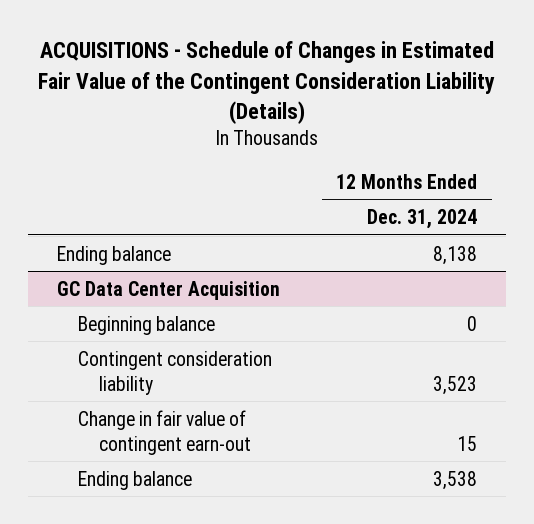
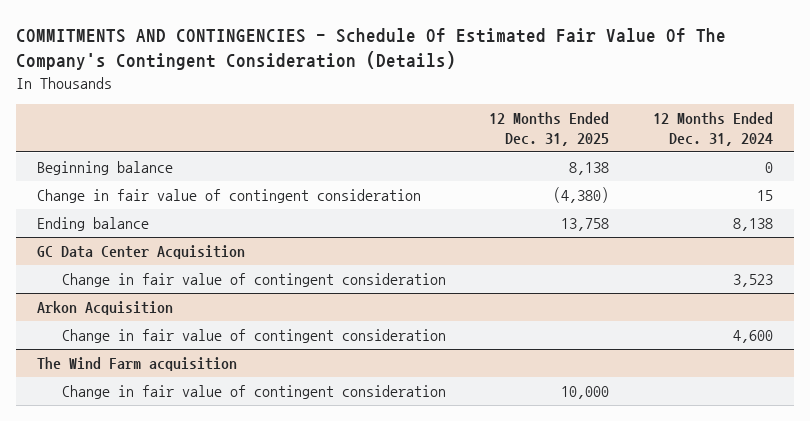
[38,41,496,124] ACQUISITIONS - Schedule of Changes in Estimated Fair Value of the Contingent Consideration Liability (Details) -> [15,27,726,70] COMMITMENTS AND CONTINGENCIES - Schedule Of Estimated Fair Value Of The Company's Contingent Consideration (Details)
none -> [489,111,610,147] 12 Months Ended Dec. 31, 2025
none -> [37,161,174,176] Beginning balance
none -> [37,189,422,204] Change in fair value of contingent consideration
[77,315,215,335] Beginning balance -> none
[77,350,272,395] Contingent consideration liability -> none
[77,470,192,490] Ending balance -> none
[77,409,251,455] Change in fair value of contingent earn-out -> [61,273,446,288] Change in fair value of contingent consideration
[457,435,478,451] 15 -> [732,274,773,288] 3,523
none -> [37,301,174,316] Arkon Acquisition
none -> [61,329,446,344] Change in fair value of contingent consideration
none -> [37,357,238,372] The Wind Farm acquisition
none -> [61,385,446,400] Change in fair value of contingent consideration

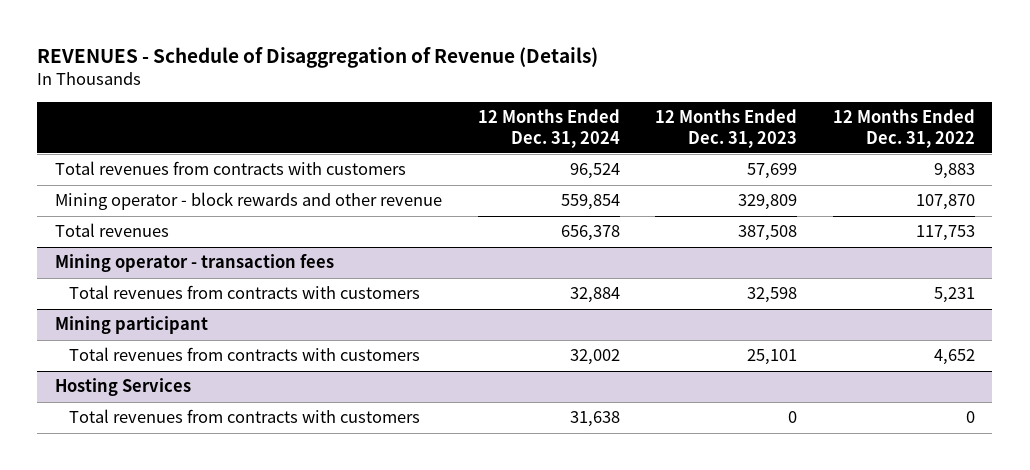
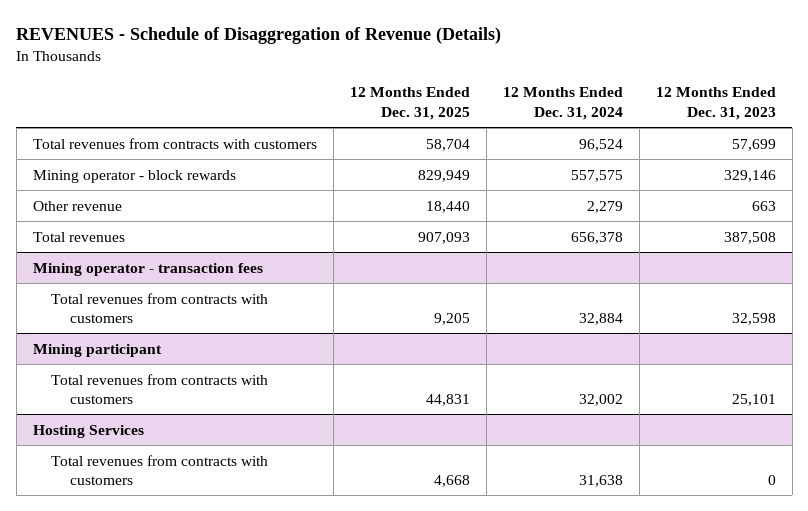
[832,108,975,148] 12 Months Ended Dec. 31, 2022 -> none
none -> [349,87,470,120] 12 Months Ended Dec. 31, 2025
[55,192,443,211] Mining operator - block rewards and other revenue -> [32,169,236,183] Mining operator - block rewards
[560,194,620,211] 559,854 -> [570,169,623,182] 557,575
[738,194,798,211] 329,809 -> [723,169,776,182] 329,146
none -> [32,200,122,211] Other revenue

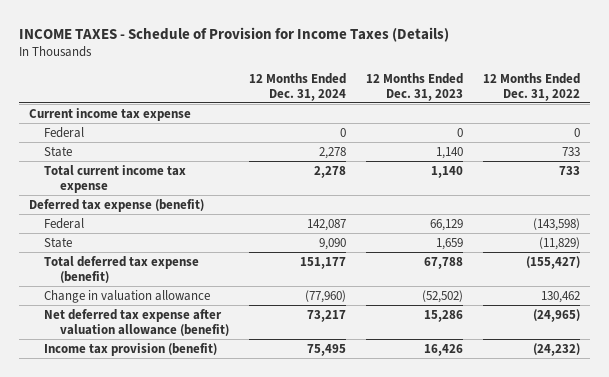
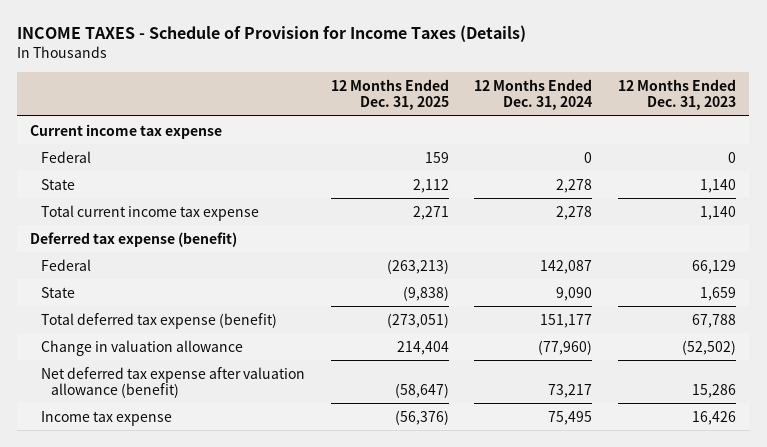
[482,72,580,101] 12 Months Ended Dec. 31, 2022 -> none
none -> [330,78,449,111] 12 Months Ended Dec. 31, 2025
[44,342,218,356] Income tax provision (benefit) -> [40,410,172,426] Income tax expense

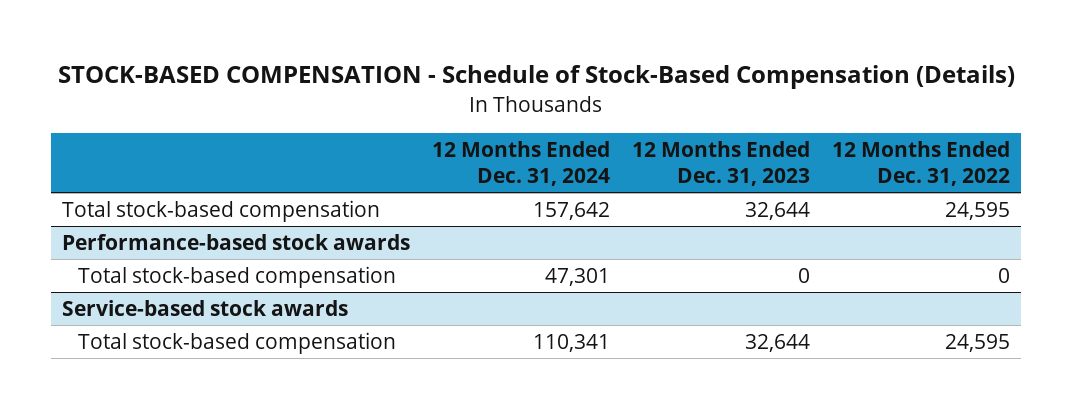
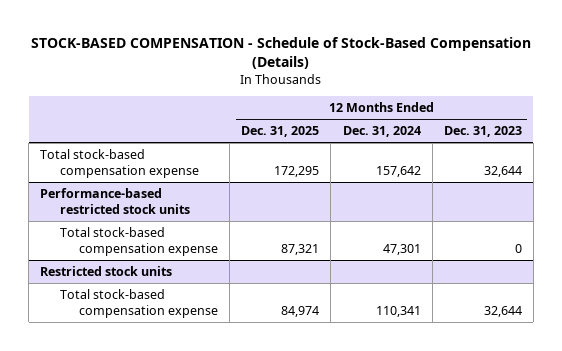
[832,140,1011,187] 12 Months Ended Dec. 31, 2022 -> none
none -> [241,126,320,138] Dec. 31, 2025
[61,200,380,223] Total stock-based compensation -> [40,149,199,178] Total stock-based compensation expense
[61,234,410,251] Performance-based stock awards -> [40,188,190,214] Performance-based restricted stock units
[77,266,396,289] Total stock-based compensation -> [59,227,219,256] Total stock-based compensation expense
[61,300,348,317] Service-based stock awards -> [40,266,173,277] Restricted stock units
[77,332,396,355] Total stock-based compensation -> [59,289,219,318] Total stock-based compensation expense

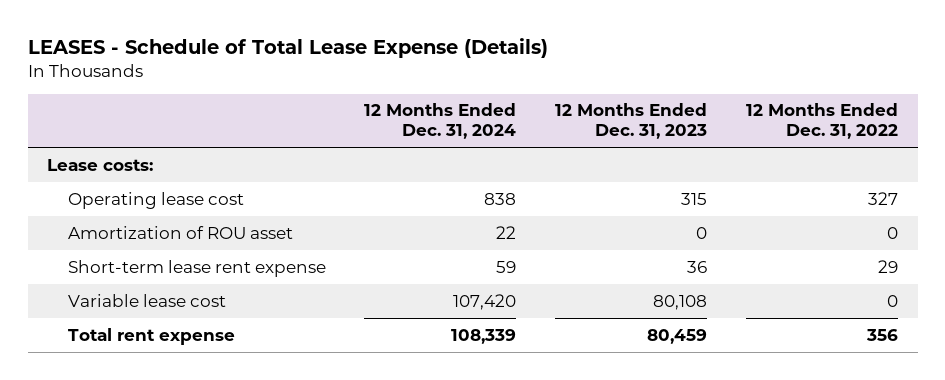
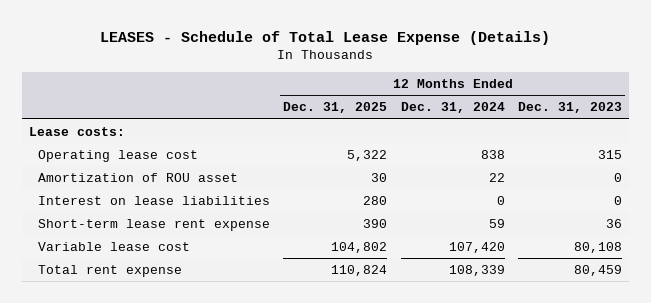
[746,103,899,140] 12 Months Ended Dec. 31, 2022 -> none
none -> [283,102,388,114] Dec. 31, 2025
none -> [37,195,270,205] Interest on lease liabilities

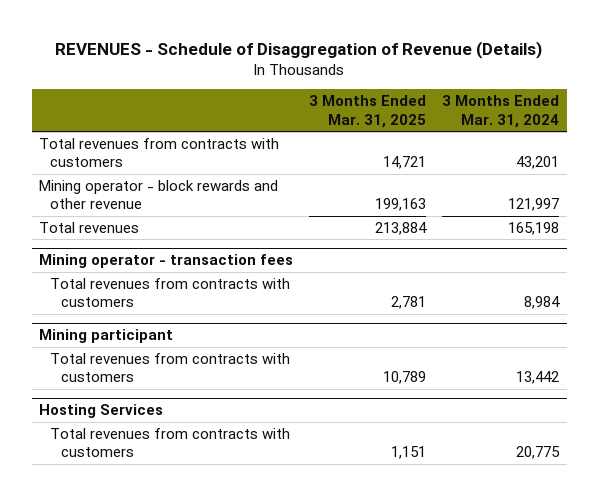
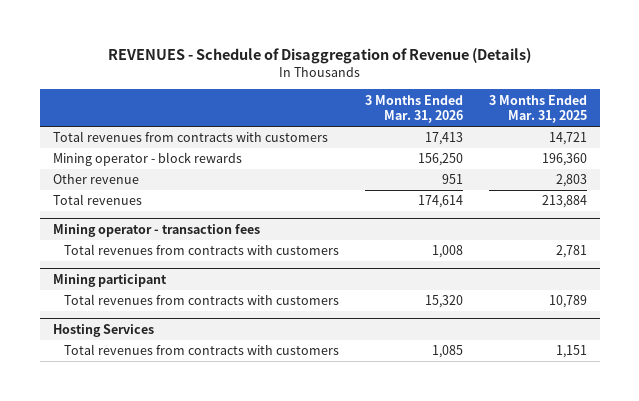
[441,95,559,128] 3 Months Ended Mar. 31, 2024 -> none
none -> [364,94,463,124] 3 Months Ended Mar. 31, 2026
[39,179,279,210] Mining operator - block rewards and other revenue -> [52,152,242,167] Mining operator - block rewards
[375,198,427,212] 199,163 -> [541,153,587,167] 196,360
none -> [52,174,139,185] Other revenue

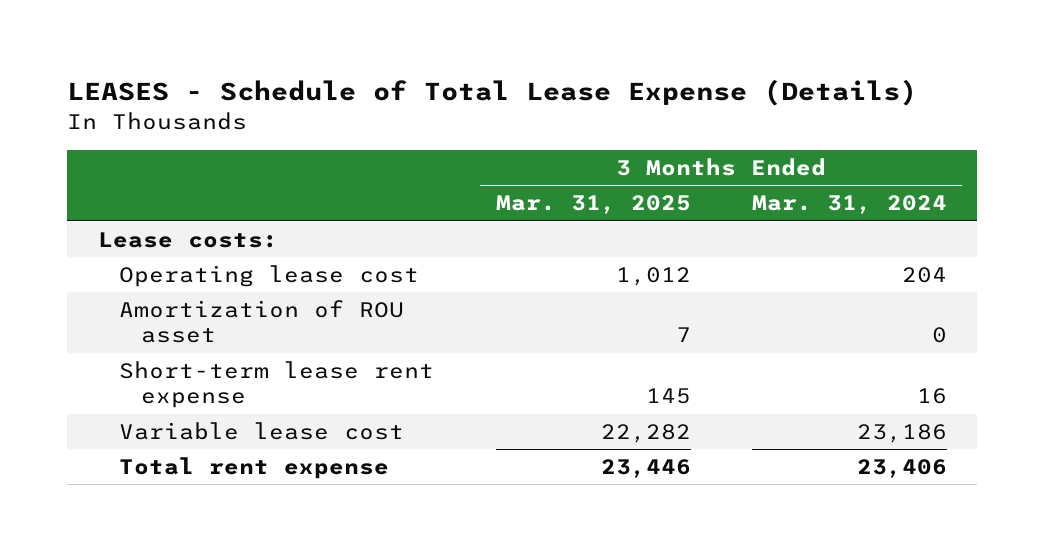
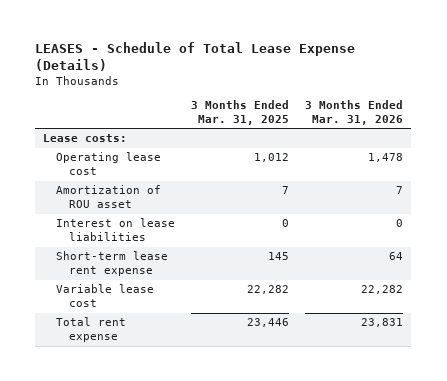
[751,195,947,215] Mar. 31, 2024 -> none
none -> [305,100,404,125] 3 Months Ended Mar. 31, 2026
none -> [56,218,176,242] Interest on lease liabilities

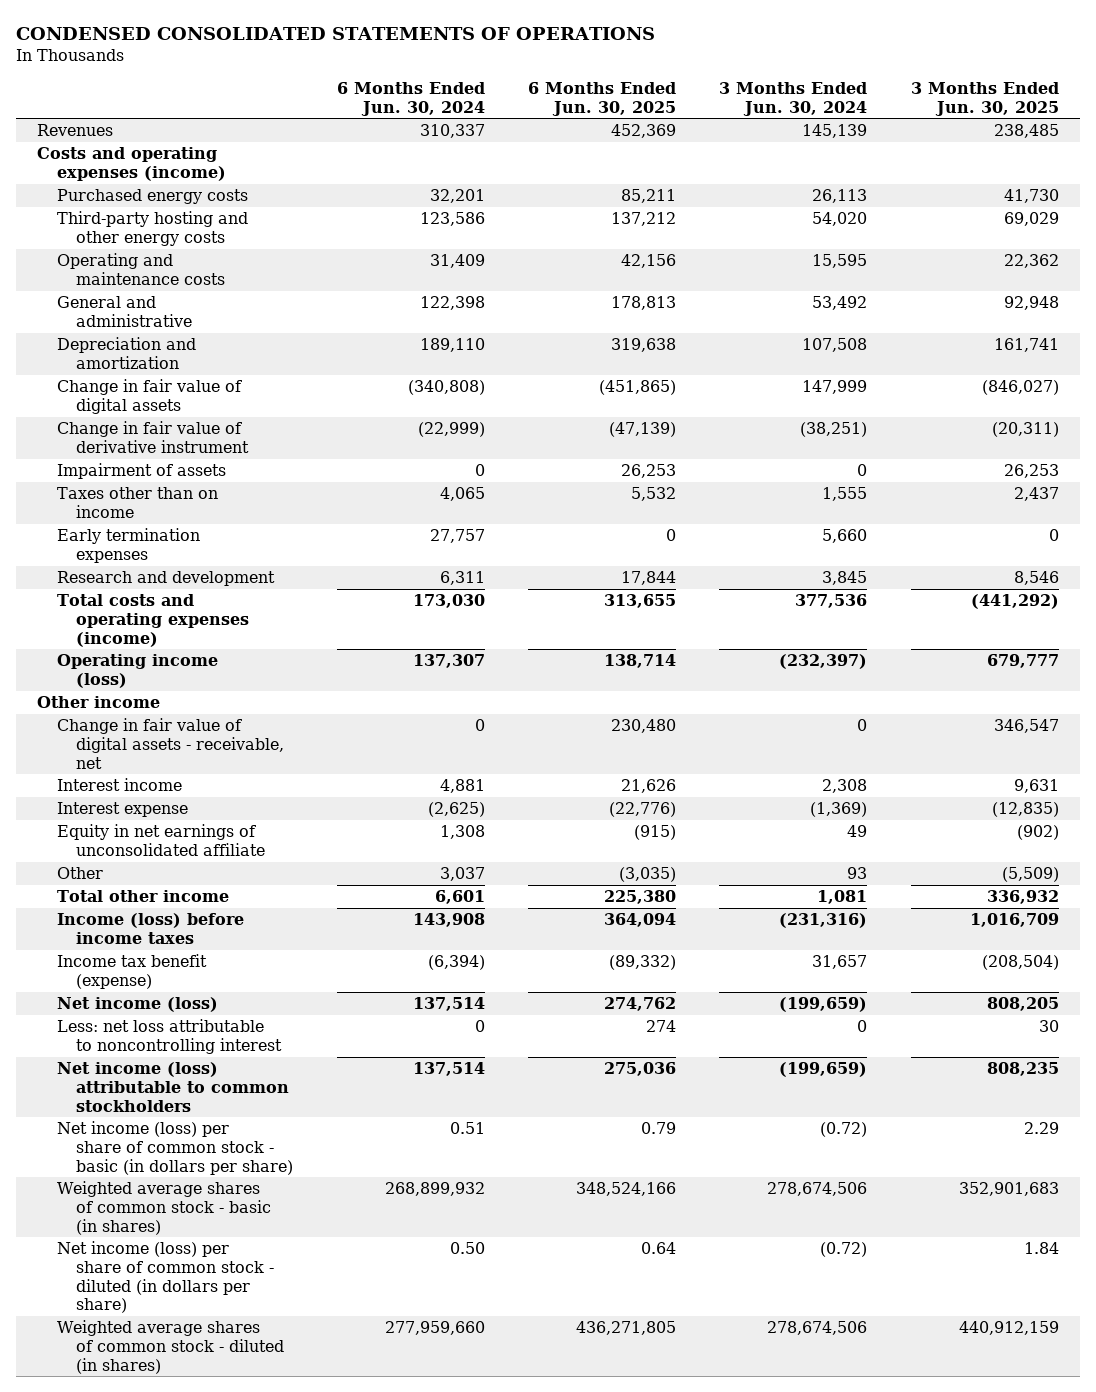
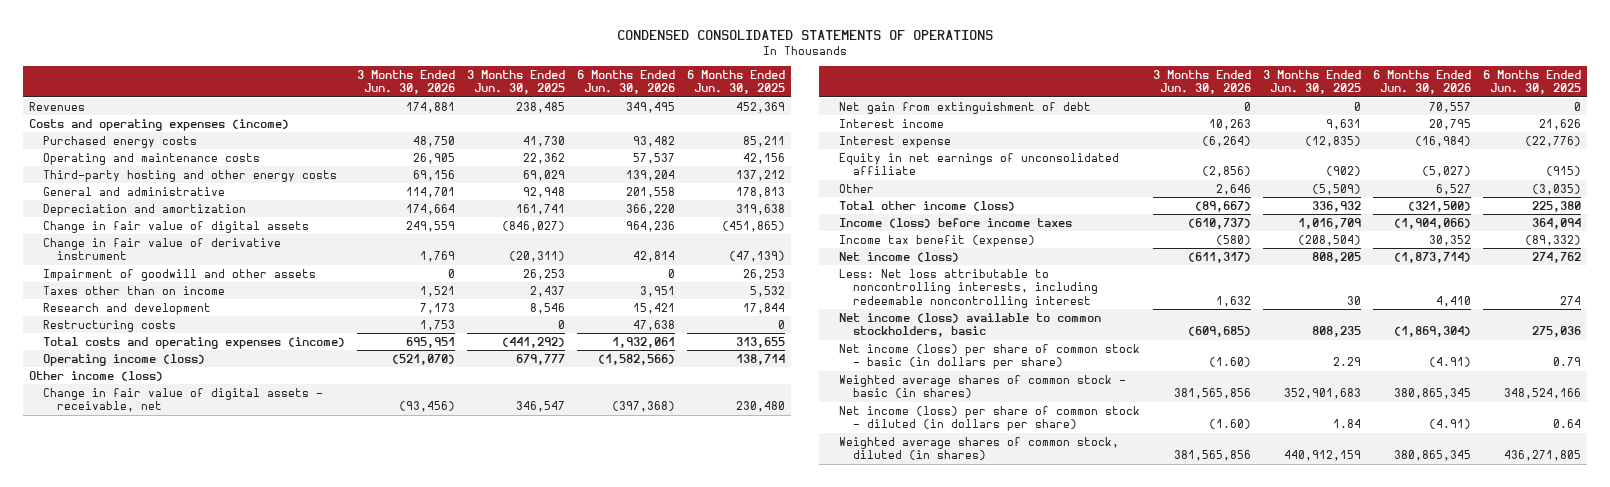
[336,81,485,116] 6 Months Ended Jun. 30, 2024 -> none
[719,81,868,116] 3 Months Ended Jun. 30, 2024 -> none
none -> [357,69,456,95] 3 Months Ended Jun. 30, 2026
none -> [577,69,676,95] 6 Months Ended Jun. 30, 2026
[56,211,248,246] Third-party hosting and other energy costs -> [42,169,337,182] Third-party hosting and other energy costs
[56,463,226,480] Impairment of assets -> [42,268,316,281] Impairment of goodwill and other assets
[56,528,200,563] Early termination expenses -> none
none -> [42,319,176,332] Restructuring costs
[37,696,161,709] Other income -> [28,370,163,381] Other income (loss)
none -> [838,101,1091,114] Net gain from extinguishment of debt
[56,890,229,903] Total other income -> [838,200,1015,211] Total other income (loss)
[56,1019,283,1054] Less: net loss attributable to noncontrolling interest -> [838,268,1098,309] Less: Net loss attributable to noncontrolling interests, including redeemable noncontrolling interest
[56,1062,290,1112] Net income (loss) attributable to common stockholders -> [838,312,1101,338] Net income (loss) available to common stockholders, basic
[56,1320,285,1374] Weighted average shares of common stock - diluted (in shares) -> [838,436,1119,461] Weighted average shares of common stock, diluted (in shares)

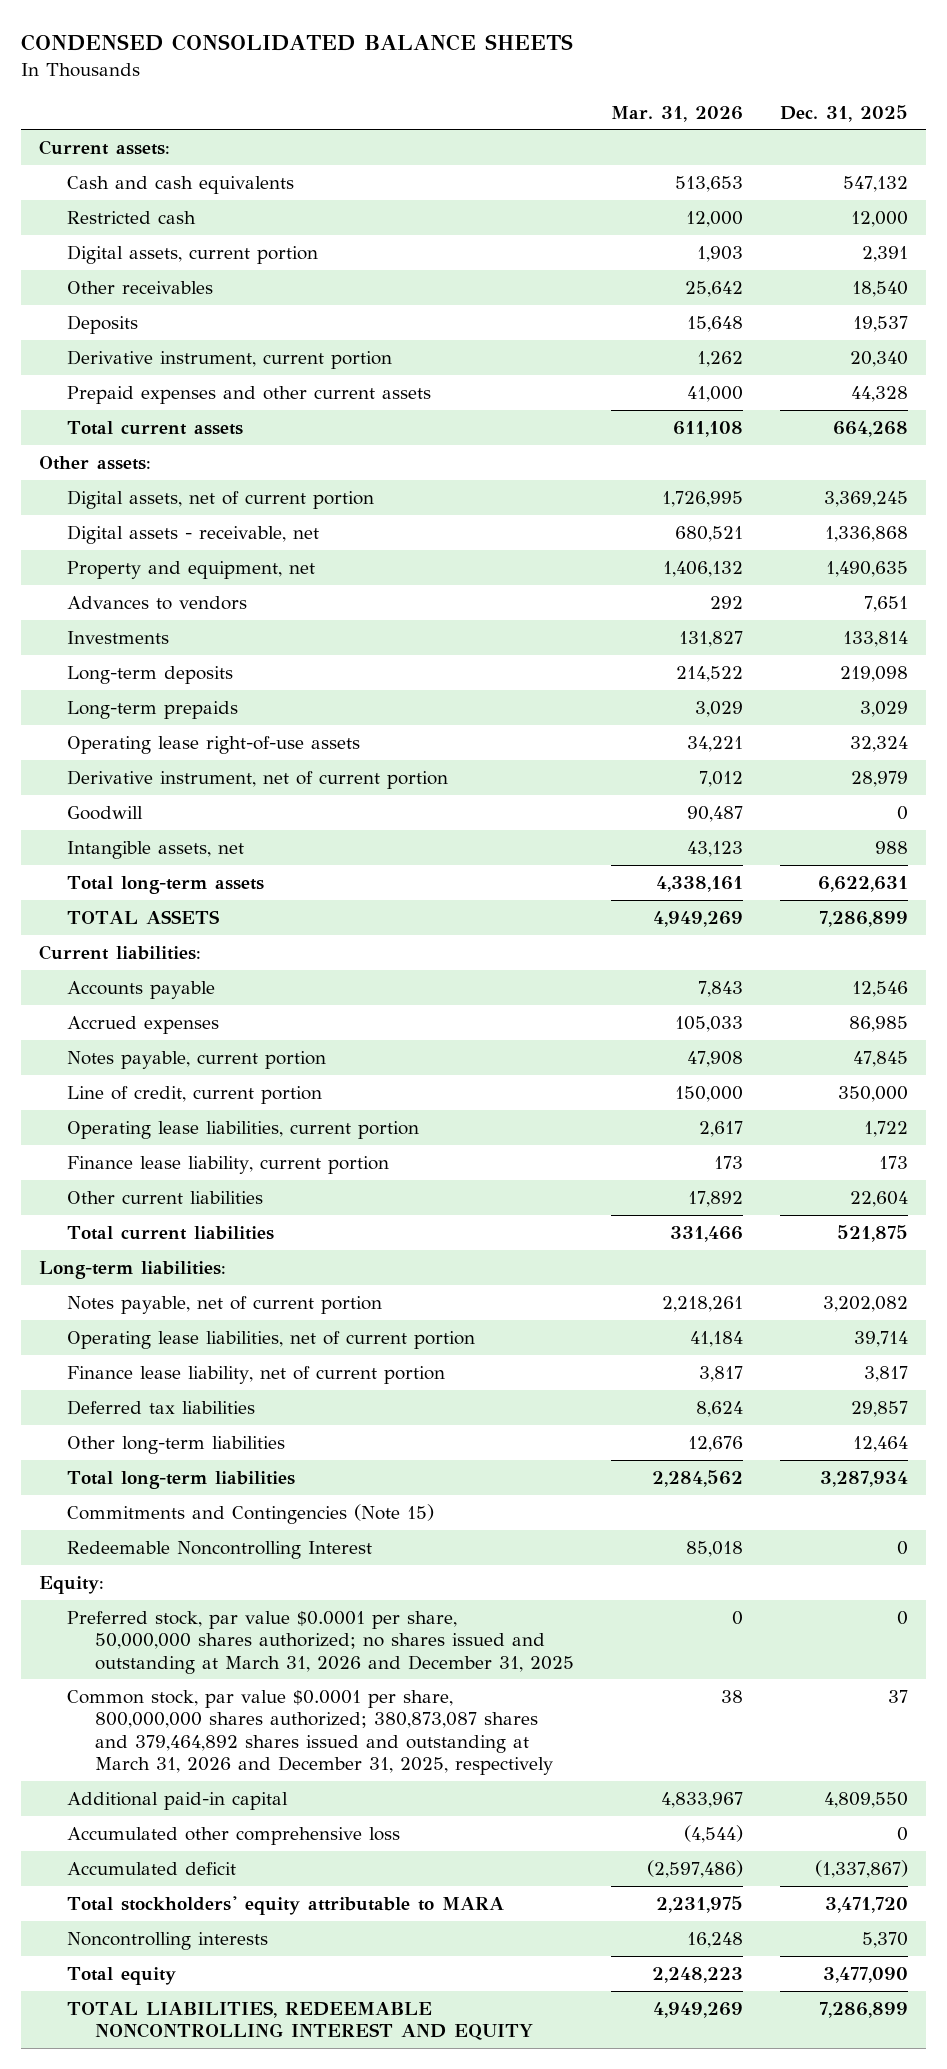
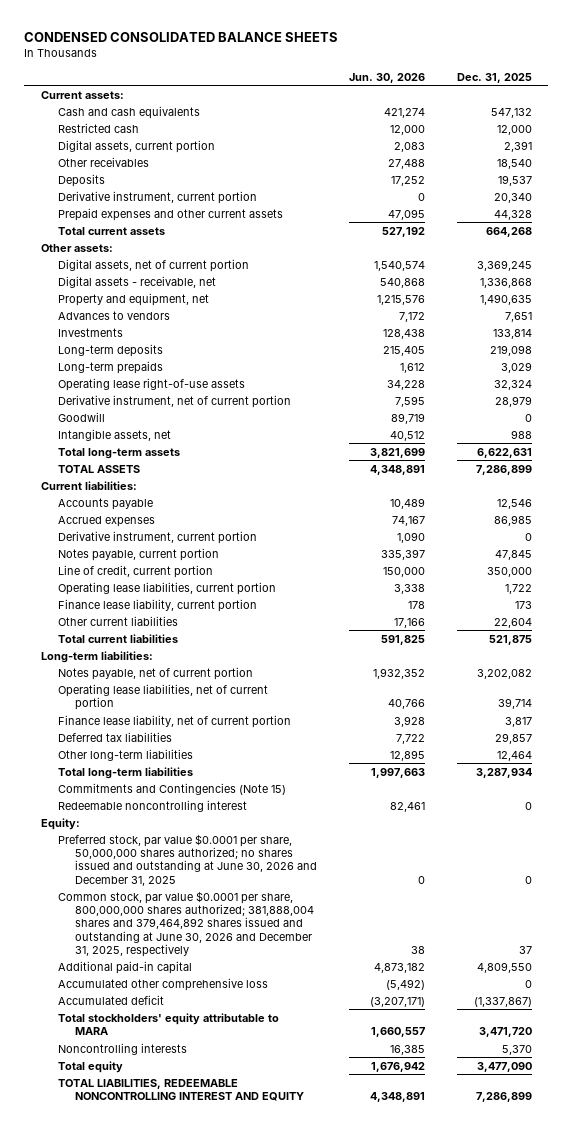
[610,105,743,122] Mar. 31, 2026 -> none
none -> [349,72,426,83] Jun. 30, 2026
none -> [57,530,257,544] Derivative instrument, current portion
[66,1540,372,1559] Redeemable Noncontrolling Interest -> [57,799,247,812] Redeemable noncontrolling interest
[66,1610,574,1674] Preferred stock, par value $0.0001 per share, 50,000,000 shares authorized; no shares issued and outstanding at March 31, 2026 and December 31, 2025 -> [57,833,317,886] Preferred stock, par value $0.0001 per share, 50,000,000 shares authorized; no shares issued and outstanding at June 30, 2026 and December 31, 2025
[66,1689,553,1775] Common stock, par value $0.0001 per share, 800,000,000 shares authorized; 380,873,087 shares and 379,464,892 shares issued and outstanding at March 31, 2026 and December 31, 2025, respectively -> [57,890,314,957] Common stock, par value $0.0001 per share, 800,000,000 shares authorized; 381,888,004 shares and 379,464,892 shares issued and outstanding at June 30, 2026 and December 31, 2025, respectively

